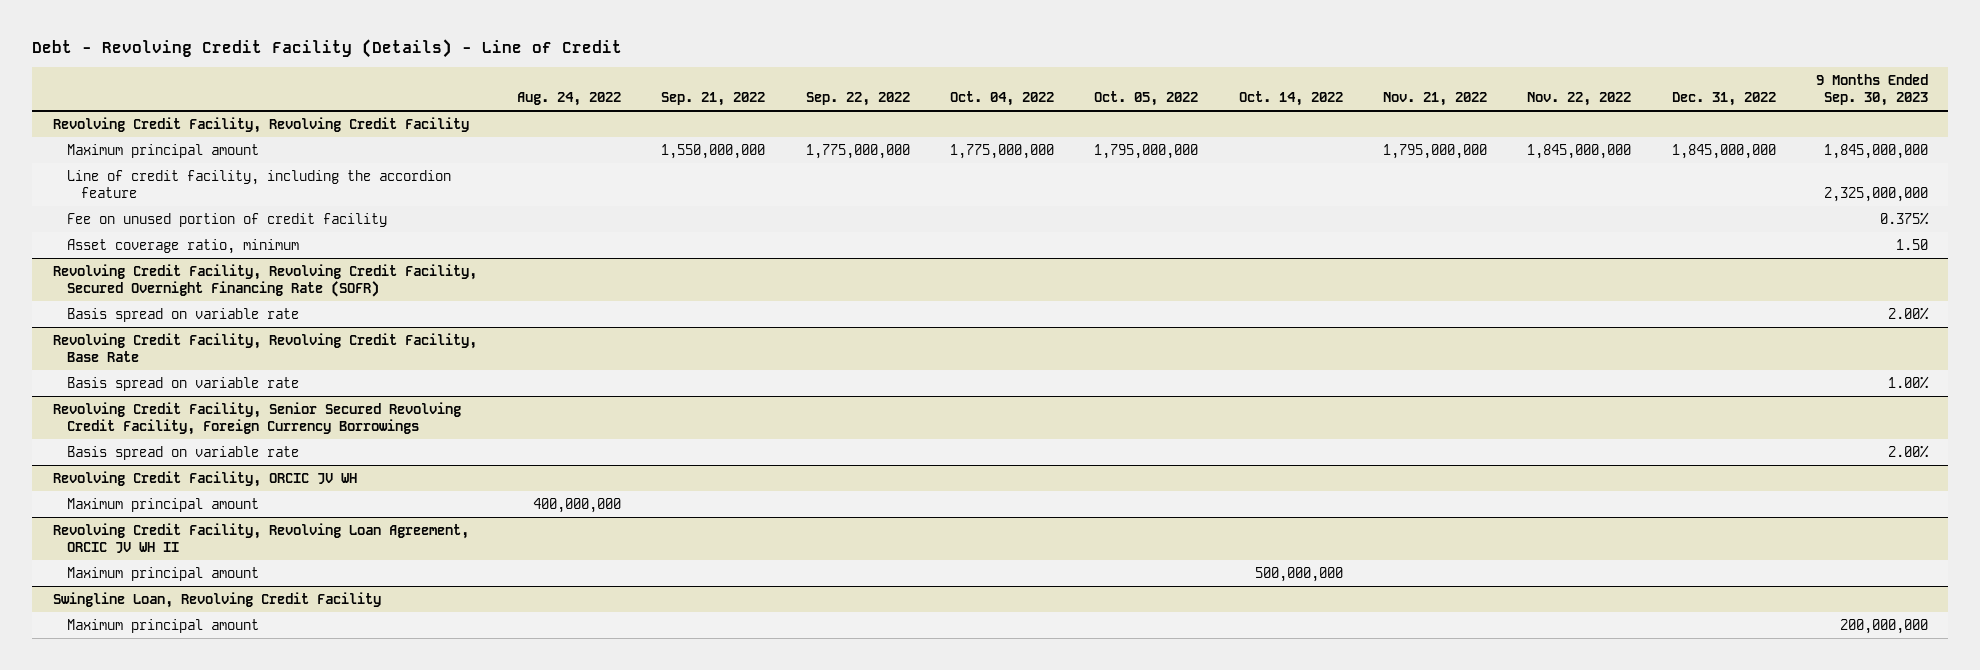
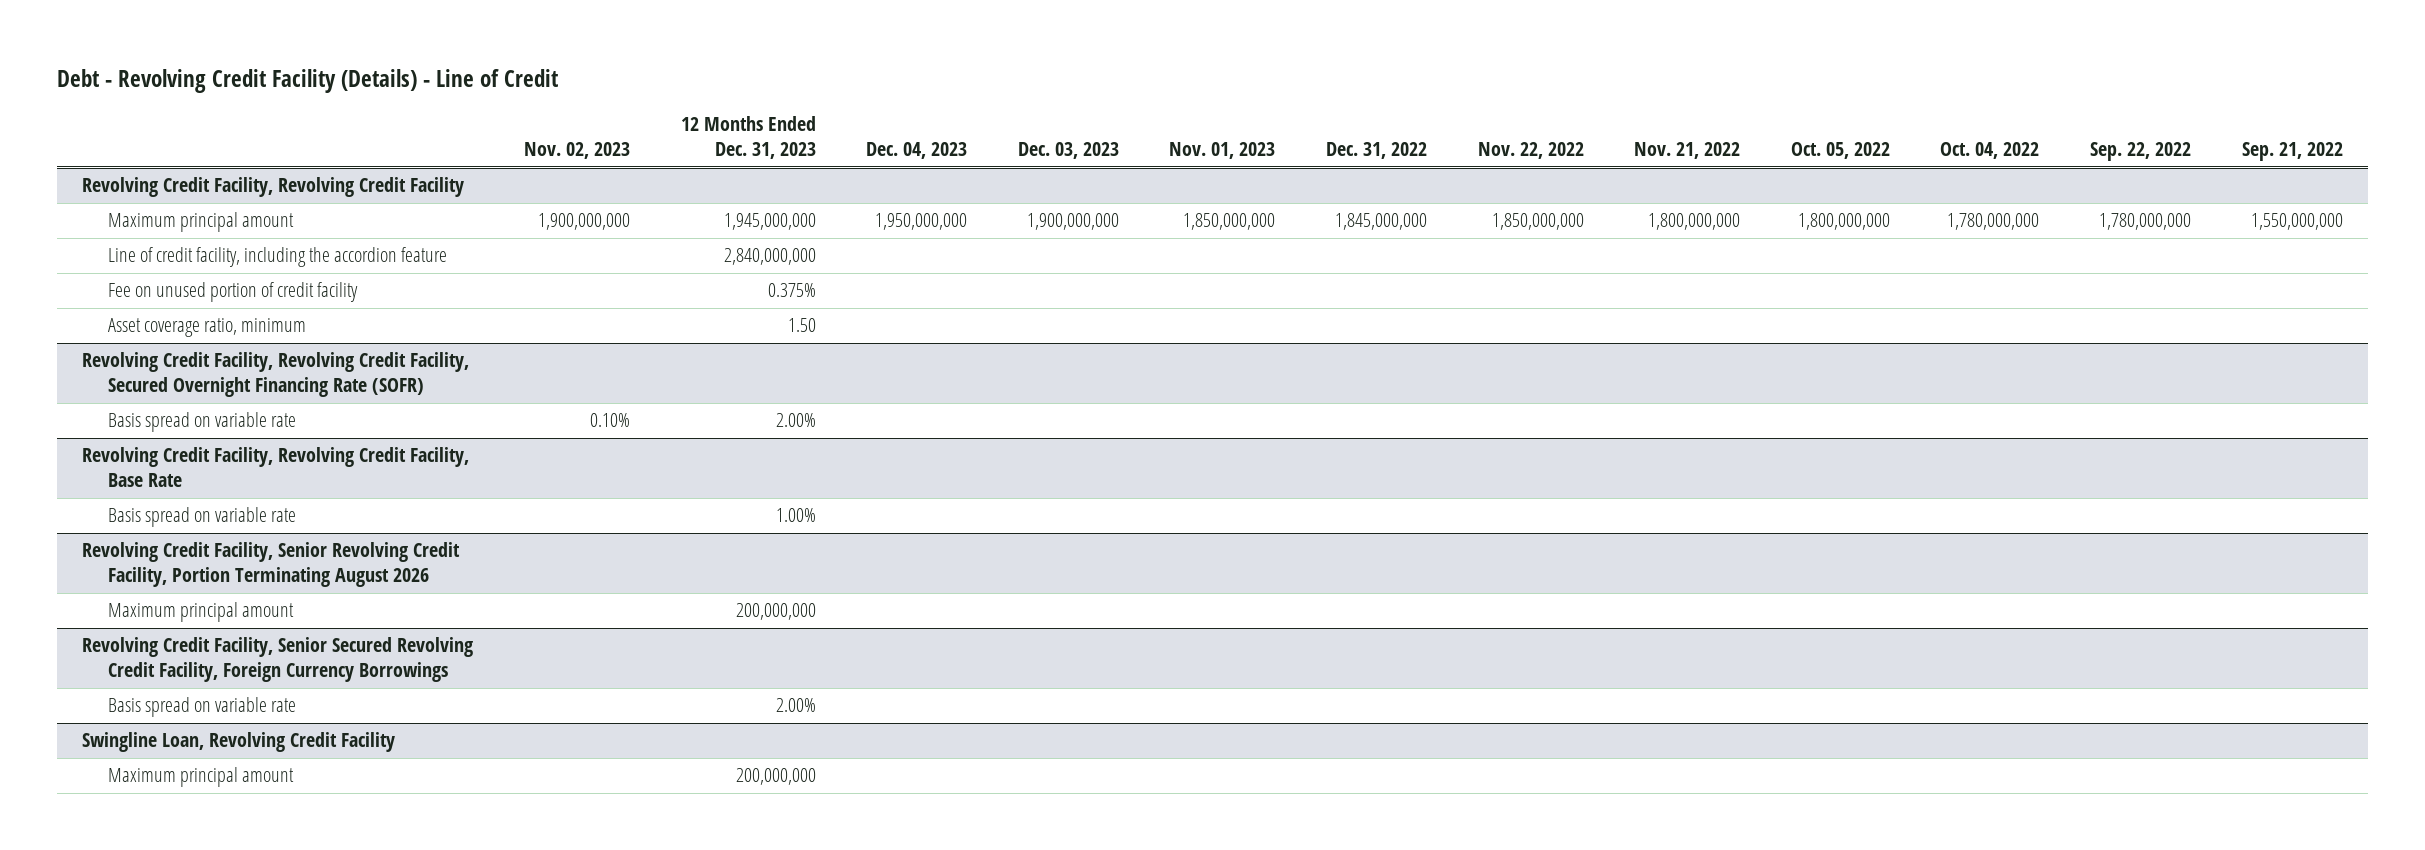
[516,91,621,106] Aug. 24, 2022 -> none
[1238,90,1343,106] Oct. 14, 2022 -> none
[1815,73,1928,106] 9 Months Ended Sep. 30, 2023 -> none
none -> [524,142,631,160] Nov. 02, 2023
none -> [680,116,816,160] 12 Months Ended Dec. 31, 2023
none -> [866,142,968,160] Dec. 04, 2023
none -> [1017,142,1119,160] Dec. 03, 2023
none -> [1169,142,1276,160] Nov. 01, 2023
[805,143,910,159] 1,775,000,000 -> [2099,213,2192,231] 1,780,000,000
[949,143,1054,159] 1,775,000,000 -> [1947,213,2040,231] 1,780,000,000
[1094,143,1199,159] 1,795,000,000 -> [1797,213,1890,231] 1,800,000,000
[1382,143,1487,159] 1,795,000,000 -> [1648,213,1741,231] 1,800,000,000
[1527,143,1632,159] 1,845,000,000 -> [1491,213,1584,231] 1,850,000,000
none -> [82,542,461,588] Revolving Credit Facility, Senior Revolving Credit Facility, Portion Terminating August 2026
none -> [108,602,295,623] Maximum principal amount
[52,470,357,487] Revolving Credit Facility, ORCIC JV WH -> none
[66,497,259,512] Maximum principal amount -> none
[52,522,469,553] Revolving Credit Facility, Revolving Loan Agreement, ORCIC JV WH II -> none
[66,566,259,581] Maximum principal amount -> none

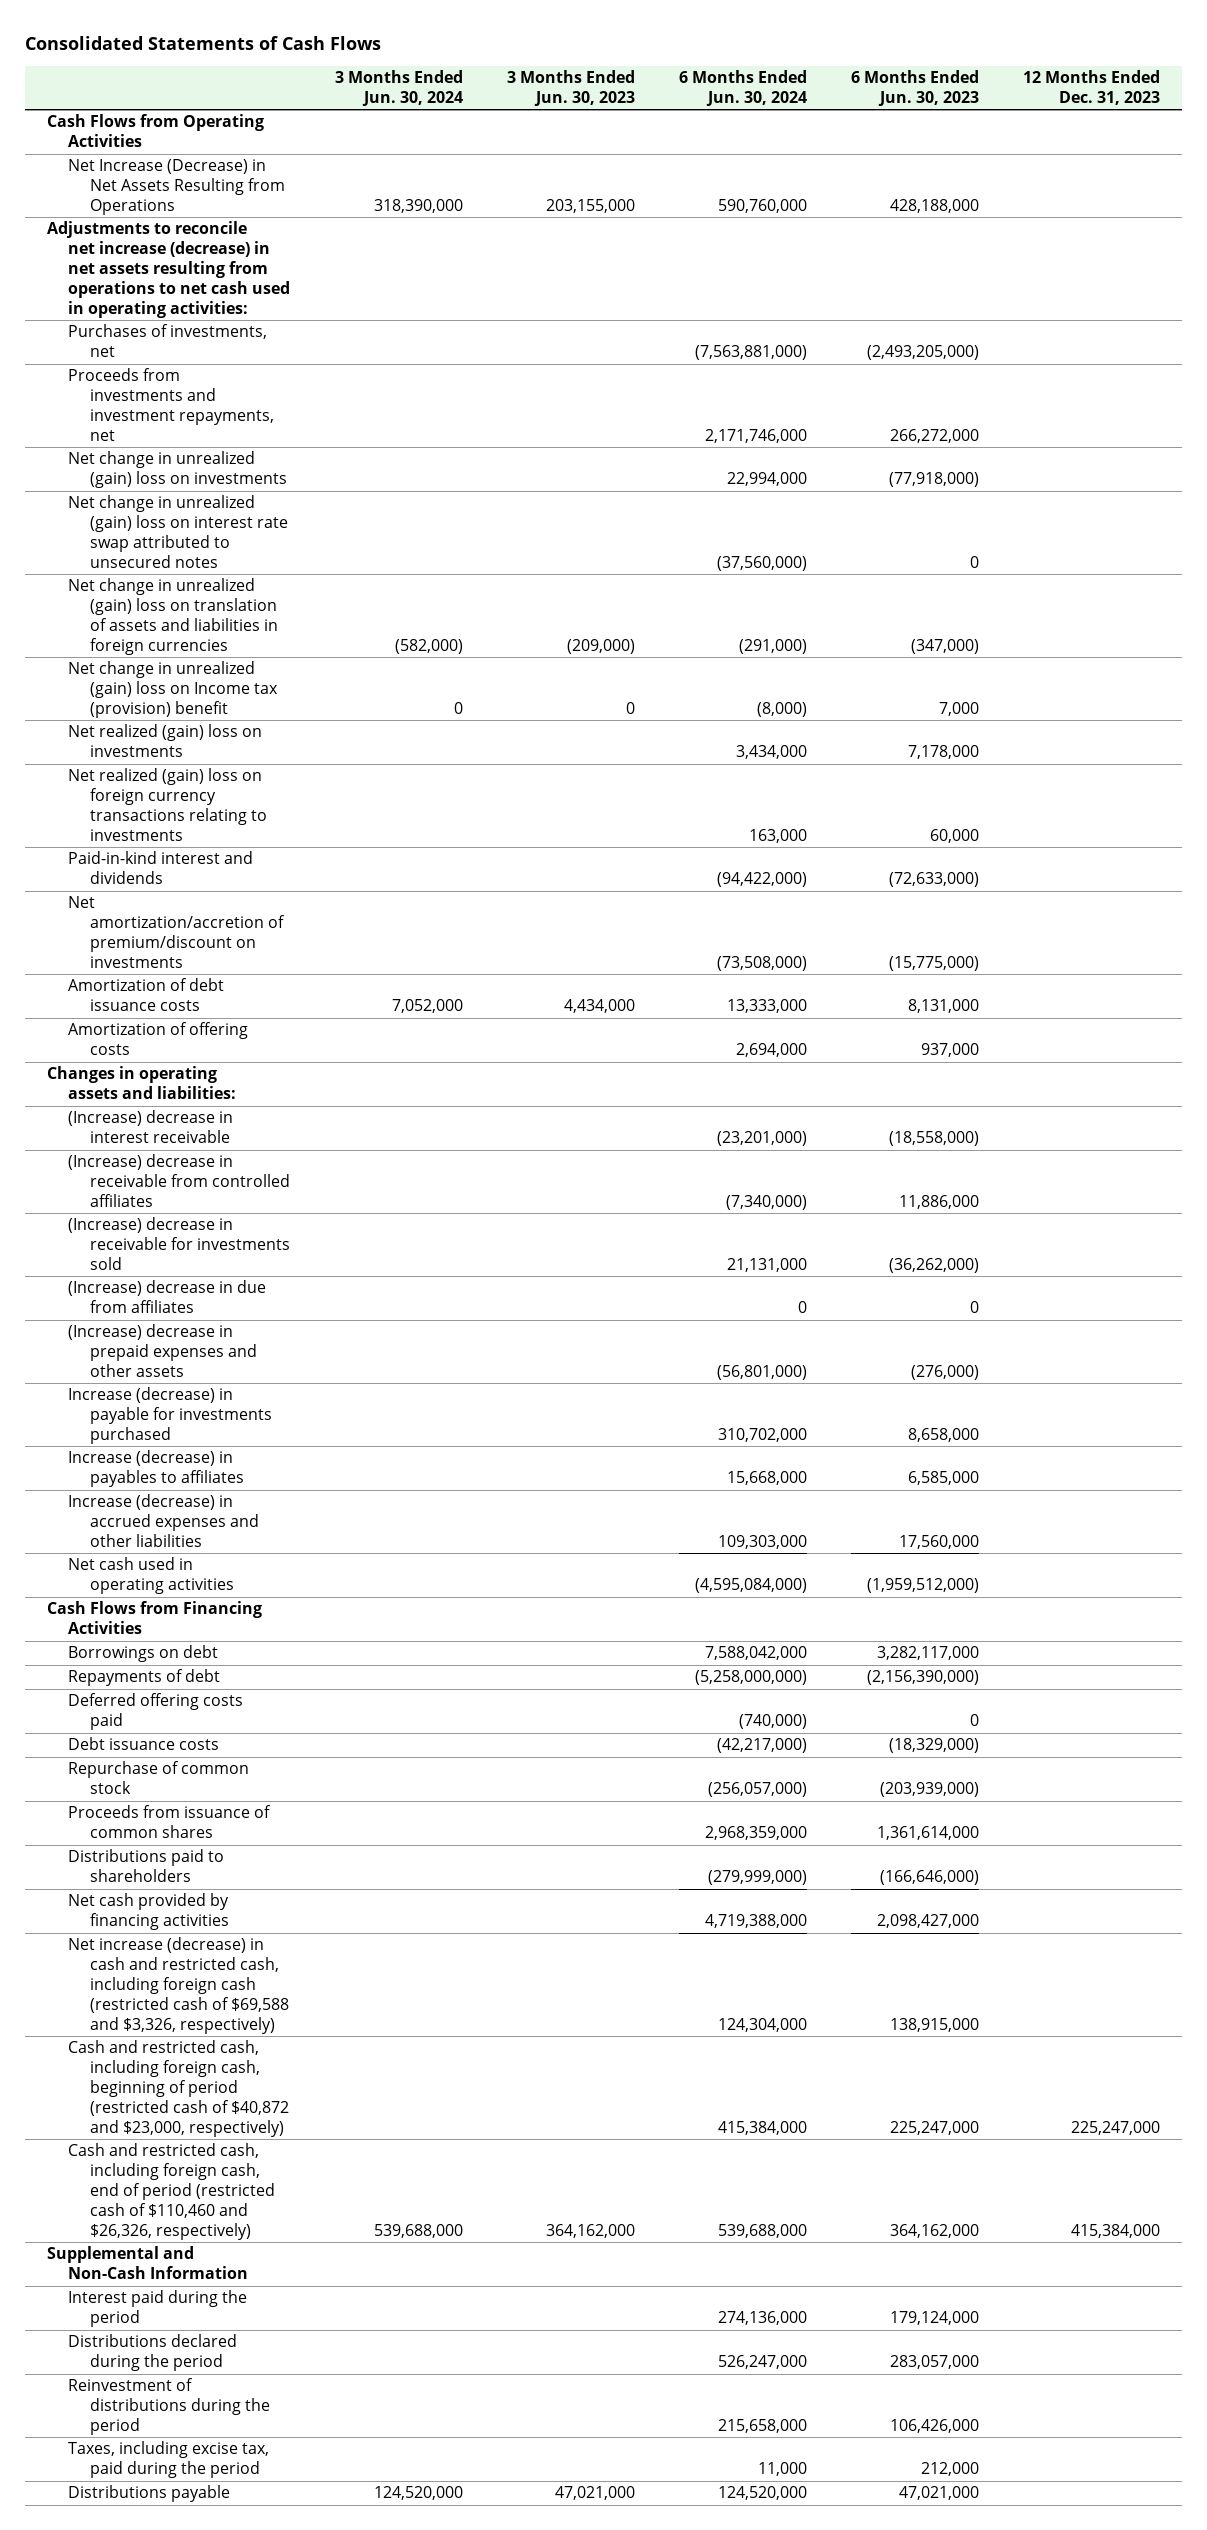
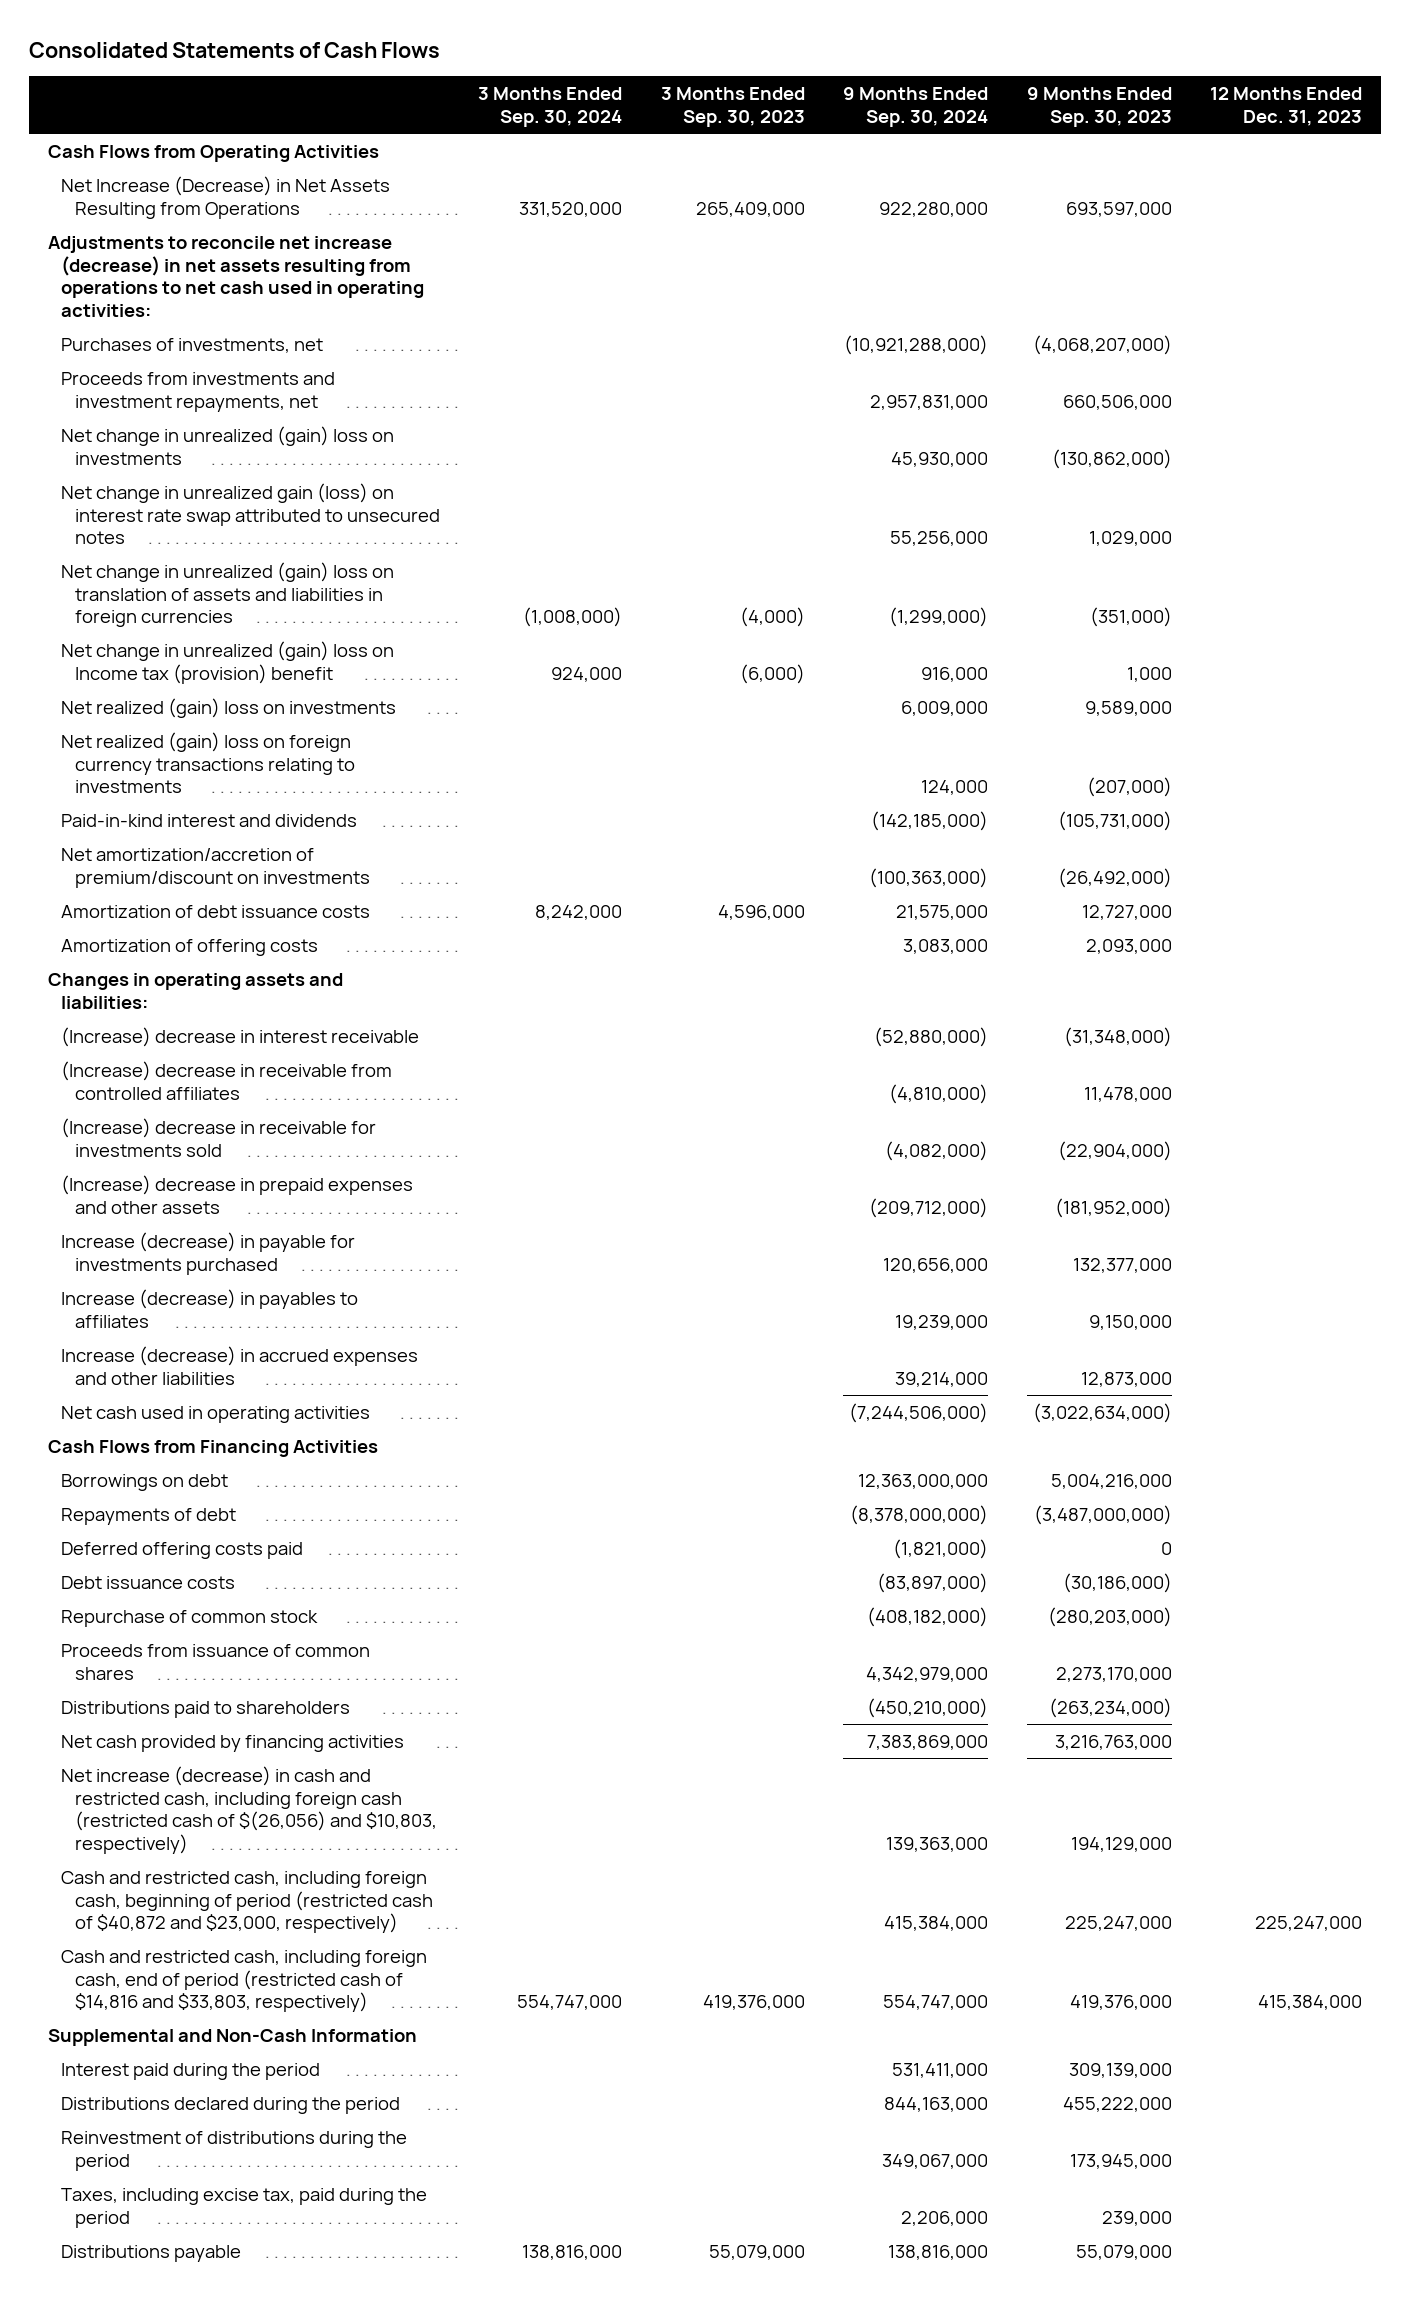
[334,70,463,106] 3 Months Ended Jun. 30, 2024 -> none
[506,70,635,106] 3 Months Ended Jun. 30, 2023 -> none
[678,70,807,106] 6 Months Ended Jun. 30, 2024 -> none
[850,70,979,106] 6 Months Ended Jun. 30, 2023 -> none
none -> [478,87,623,127] 3 Months Ended Sep. 30, 2024
none -> [660,87,805,127] 3 Months Ended Sep. 30, 2023
none -> [843,87,989,127] 9 Months Ended Sep. 30, 2024
none -> [1026,87,1172,127] 9 Months Ended Sep. 30, 2023
[68,495,288,568] Net change in unrealized (gain) loss on interest rate swap attributed to unsecured notes -> [61,482,441,545] Net change in unrealized gain (loss) on interest rate swap attributed to unsecured notes
[68,1280,267,1314] (Increase) decrease in due from affiliates -> none
[68,1937,289,2034] Net increase (decrease) in cash and restricted cash, including foreign cash (restricted cash of $69,588 and $3,326, respectively) -> [61,1765,438,1855] Net increase (decrease) in cash and restricted cash, including foreign cash (restricted cash of $(26,056) and $10,803, respectively)
[68,2143,275,2240] Cash and restricted cash, including foreign cash, end of period (restricted cash of $110,460 and $26,326, respectively) -> [61,1949,428,2013] Cash and restricted cash, including foreign cash, end of period (restricted cash of $14,816 and $33,803, respectively)

